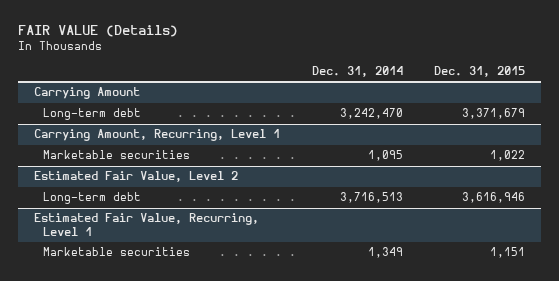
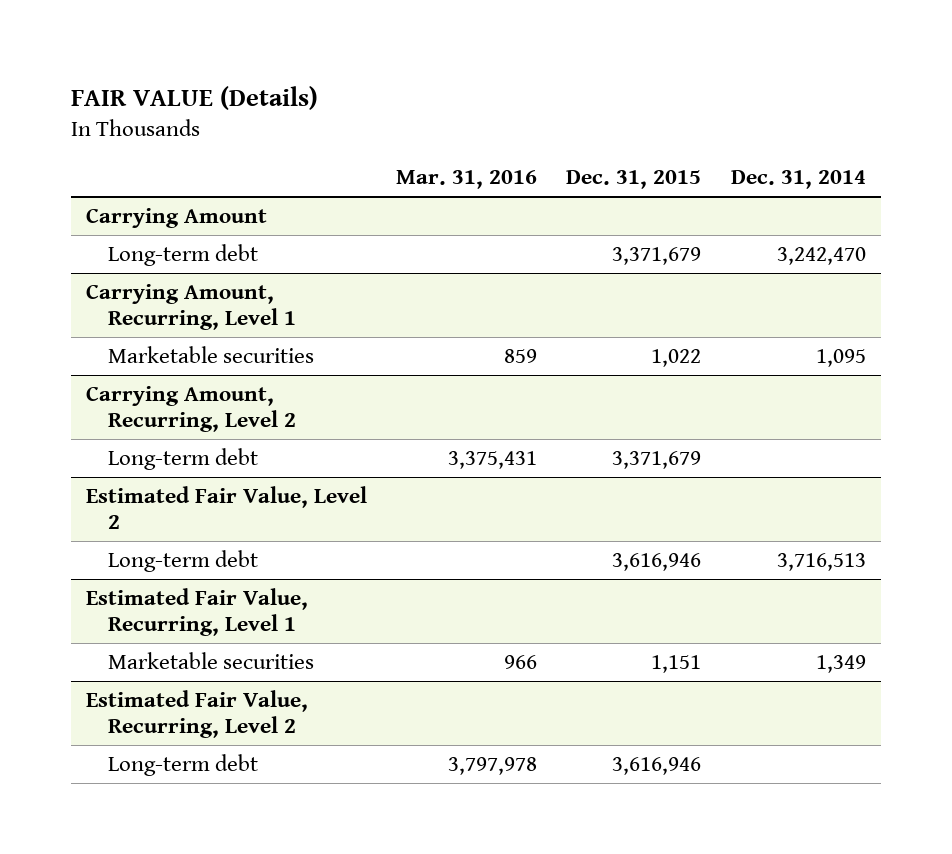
none -> [396,170,538,190] Mar. 31, 2016
none -> [85,386,297,432] Carrying Amount, Recurring, Level 2
none -> [108,448,259,471] Long-term debt
none -> [85,690,308,738] Estimated Fair Value, Recurring, Level 2
none -> [108,754,259,777] Long-term debt

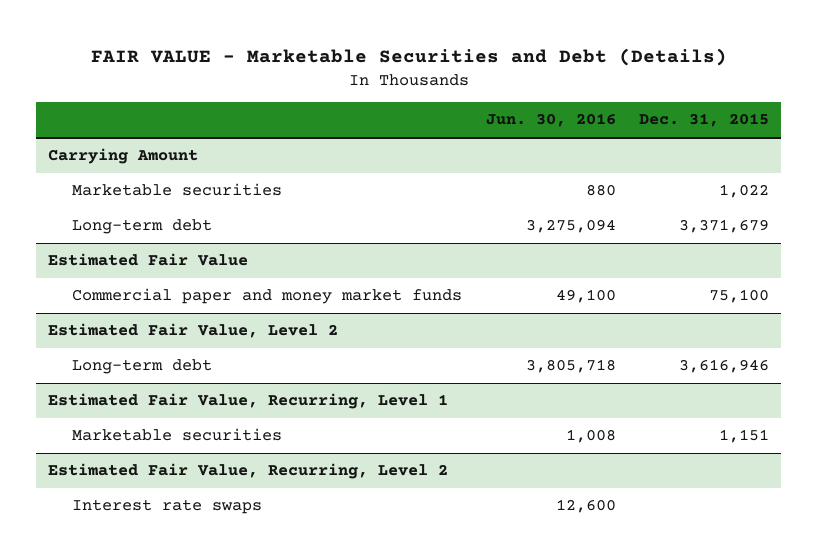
[70,85,318,110] FAIR VALUE (Details) -> [90,48,727,67] FAIR VALUE - Marketable Securities and Debt (Details)
[396,170,538,190] Mar. 31, 2016 -> none
[730,170,866,190] Dec. 31, 2014 -> none
none -> [485,113,616,128] Jun. 30, 2016
[108,244,259,267] Long-term debt -> none
[85,284,297,330] Carrying Amount, Recurring, Level 1 -> none
[85,386,297,432] Carrying Amount, Recurring, Level 2 -> none
none -> [47,253,248,267] Estimated Fair Value
none -> [72,288,463,305] Commercial paper and money market funds
[108,754,259,777] Long-term debt -> none
none -> [72,499,263,515] Interest rate swaps

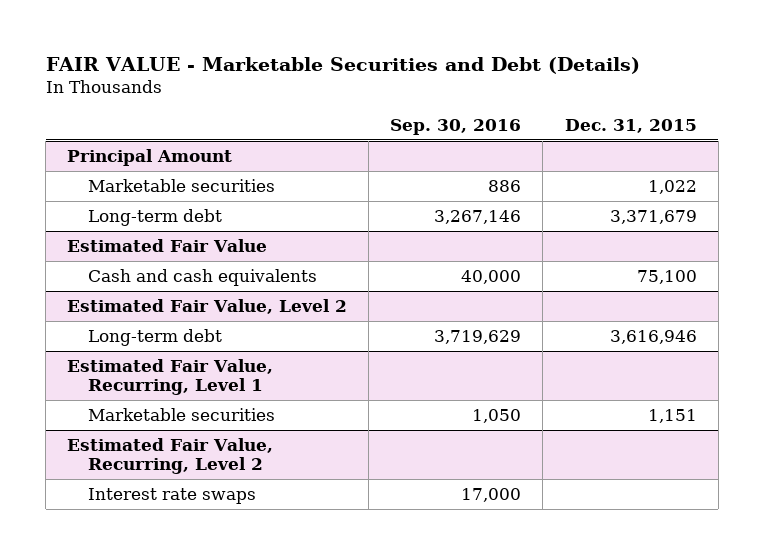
[485,113,616,128] Jun. 30, 2016 -> none
none -> [390,118,522,135] Sep. 30, 2016
[47,148,198,165] Carrying Amount -> [67,149,233,167] Principal Amount
[72,288,463,305] Commercial paper and money market funds -> [87,269,317,287] Cash and cash equivalents

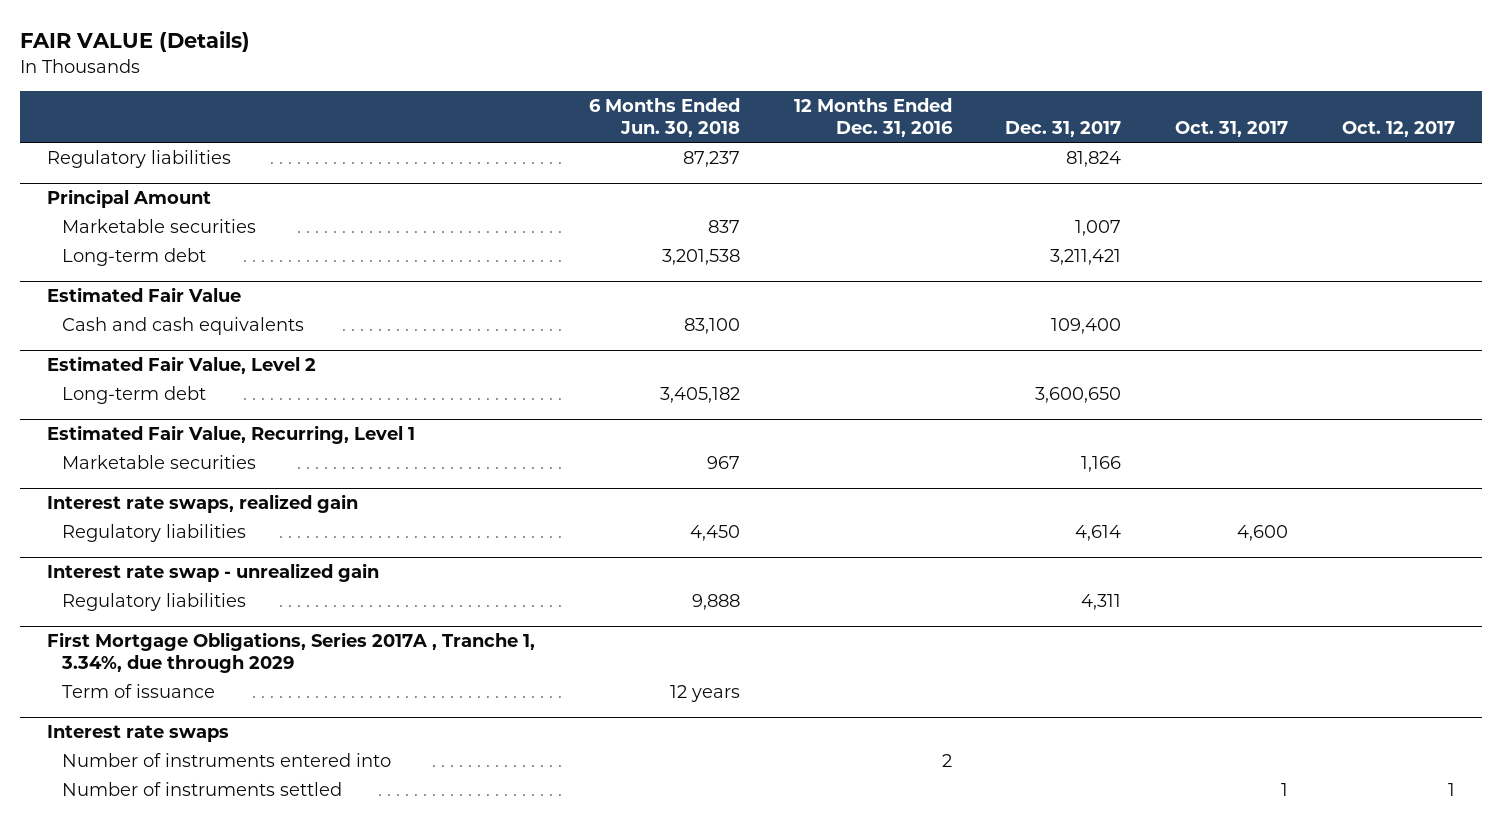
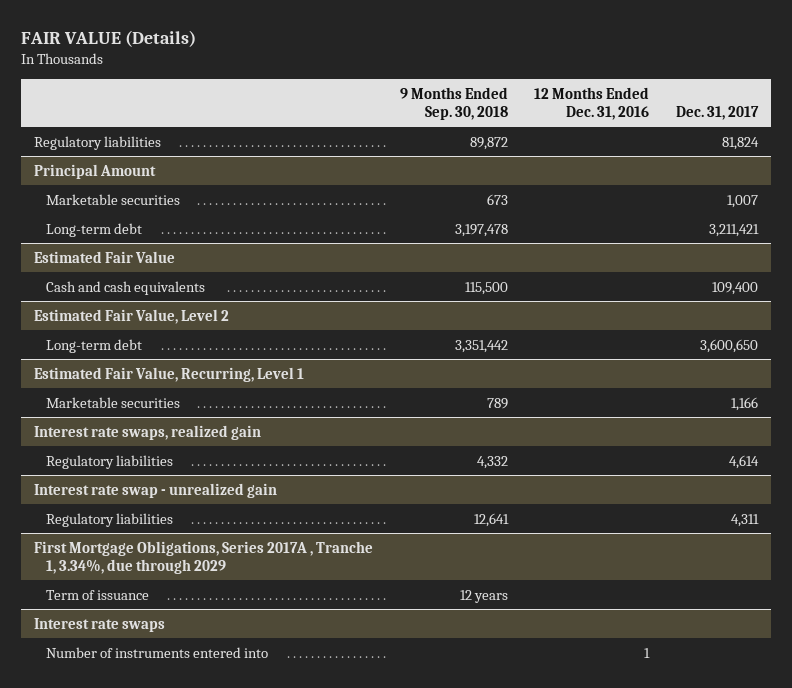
[588,97,740,138] 6 Months Ended Jun. 30, 2018 -> none
[1175,121,1289,138] Oct. 31, 2017 -> none
[1341,121,1455,138] Oct. 12, 2017 -> none
none -> [399,87,508,121] 9 Months Ended Sep. 30, 2018
[62,781,343,796] Number of instruments settled -> none
[941,753,952,767] 2 -> [644,647,651,658] 1

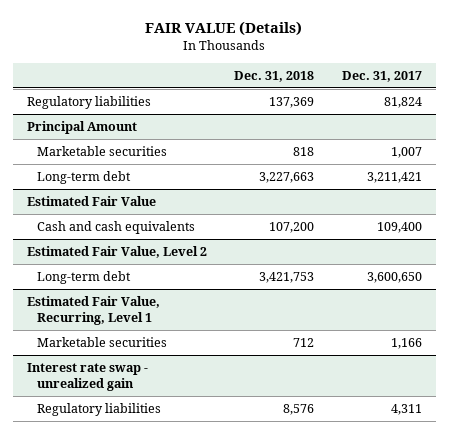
[399,87,508,121] 9 Months Ended Sep. 30, 2018 -> none
[534,87,650,121] 12 Months Ended Dec. 31, 2016 -> none
none -> [234,70,315,82] Dec. 31, 2018
[34,424,262,440] Interest rate swaps, realized gain -> none
[46,454,174,469] Regulatory liabilities -> none
[34,540,374,574] First Mortgage Obligations, Series 2017A , Tranche 1, 3.34%, due through 2029 -> none
[46,589,150,600] Term of issuance -> none
[34,617,166,632] Interest rate swaps -> none
[46,646,269,658] Number of instruments entered into -> none

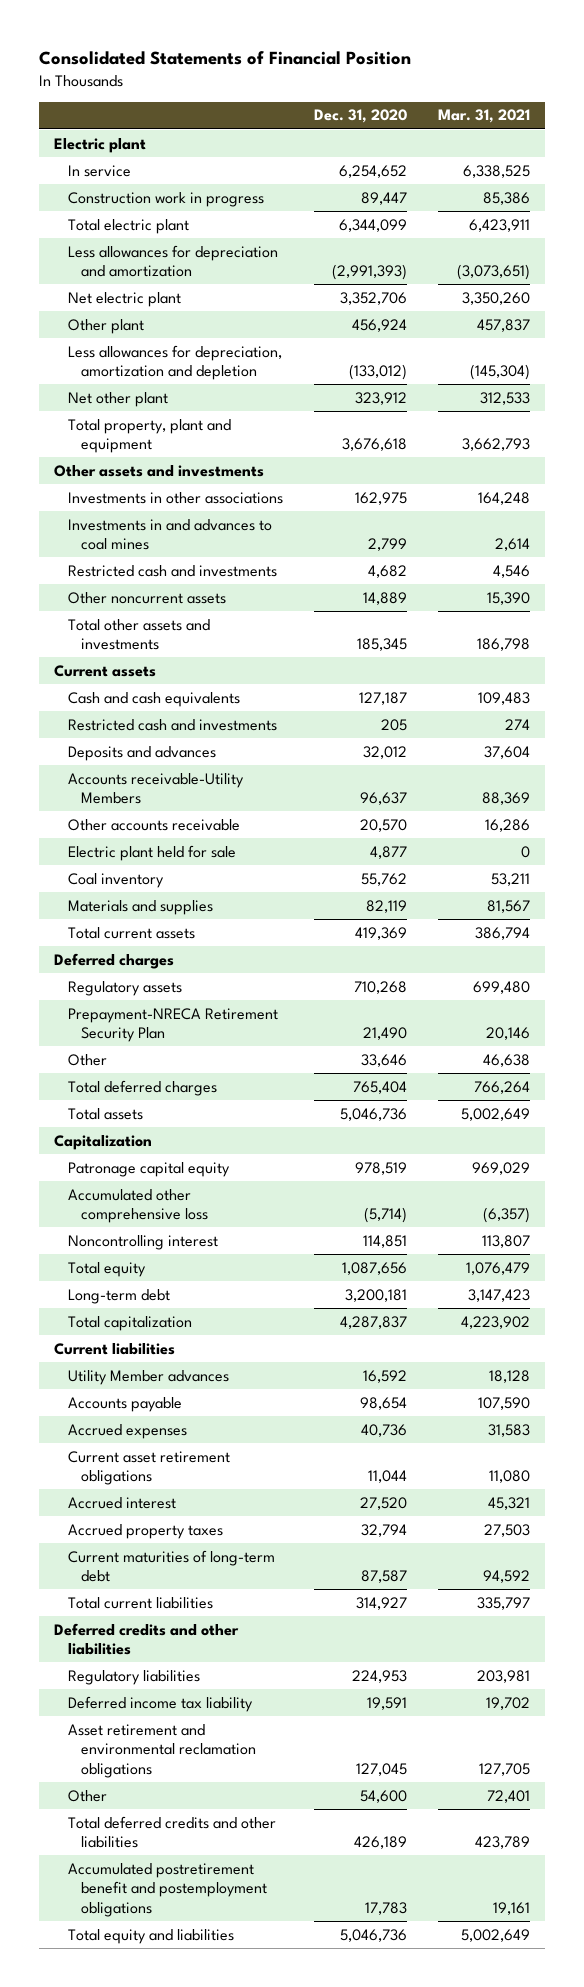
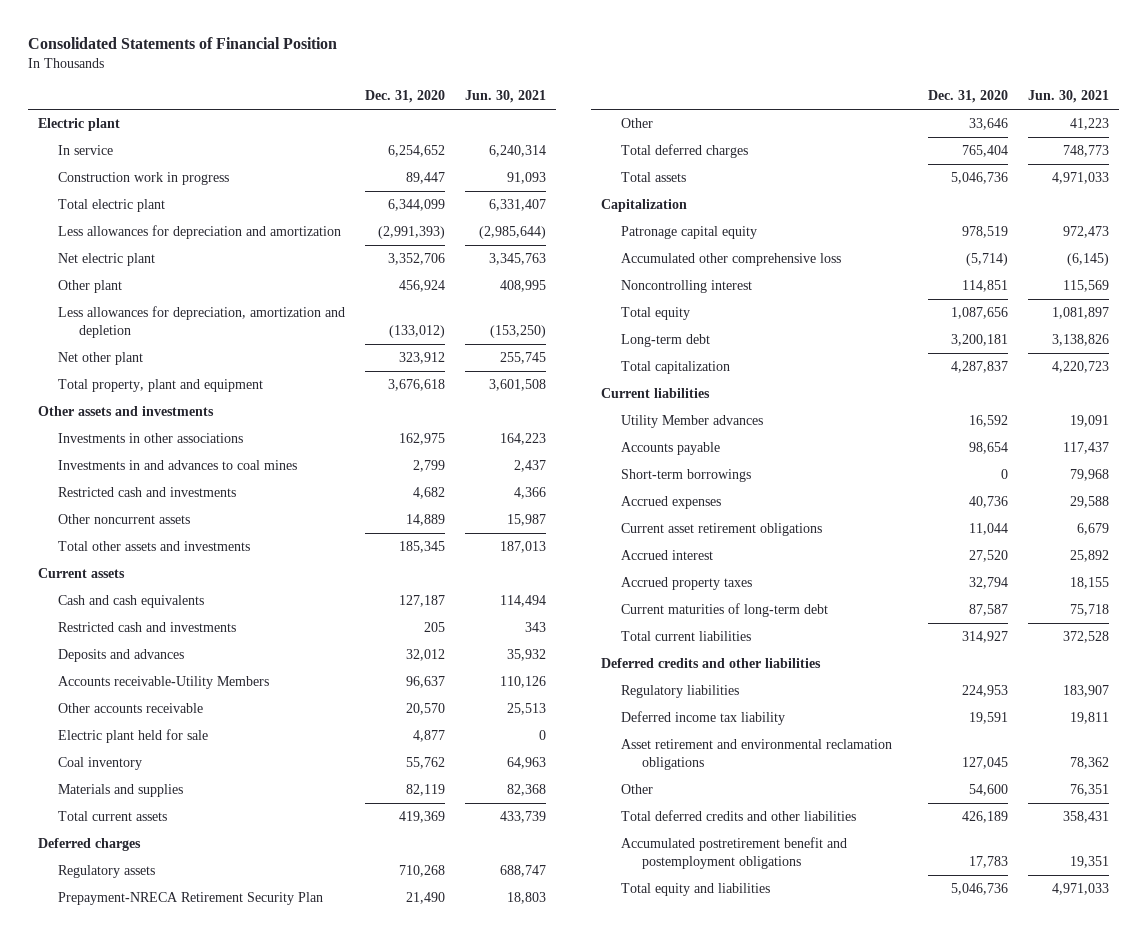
[437,109,530,124] Mar. 31, 2021 -> none
none -> [465,90,547,104] Jun. 30, 2021
none -> [621,468,752,482] Short-term borrowings

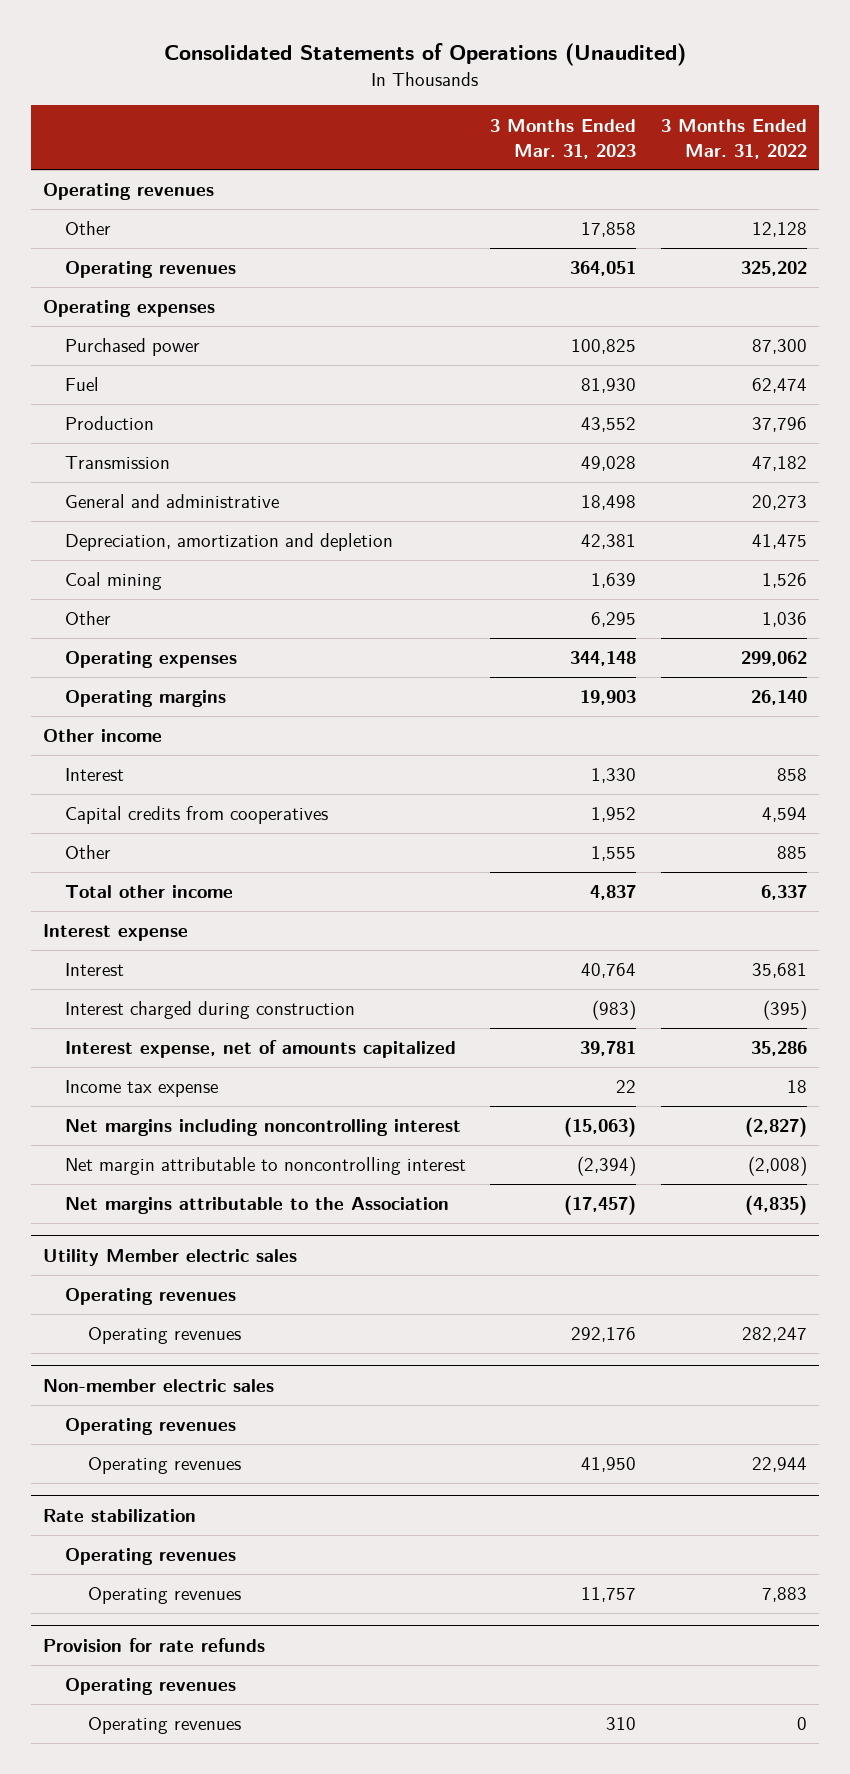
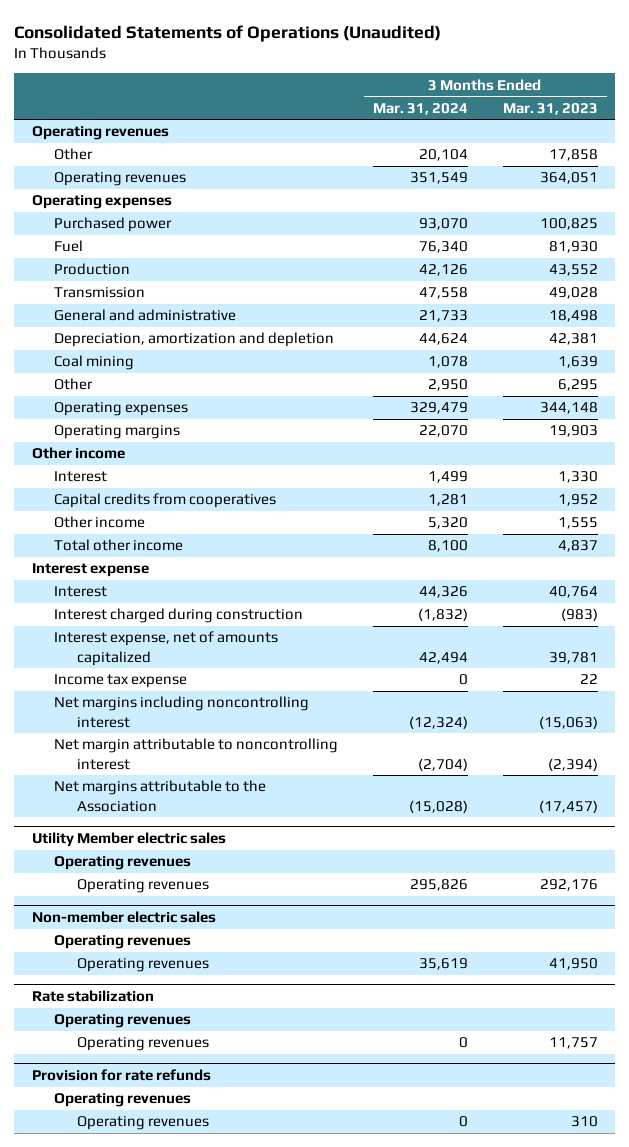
[660,118,807,159] 3 Months Ended Mar. 31, 2022 -> none
none -> [372,102,468,115] Mar. 31, 2024
[65,845,112,860] Other -> [54,516,146,529] Other income

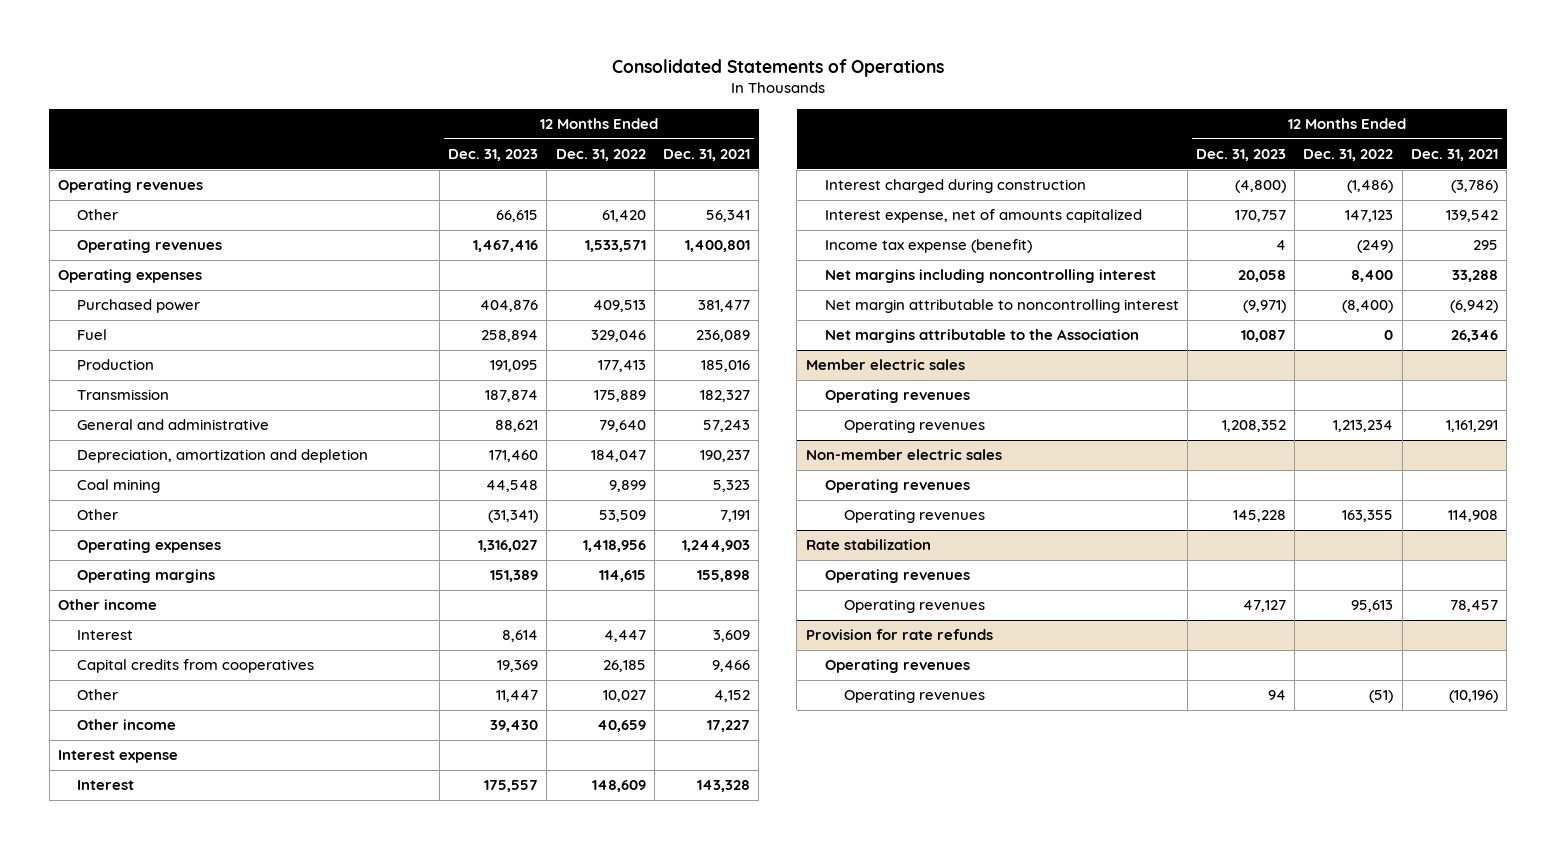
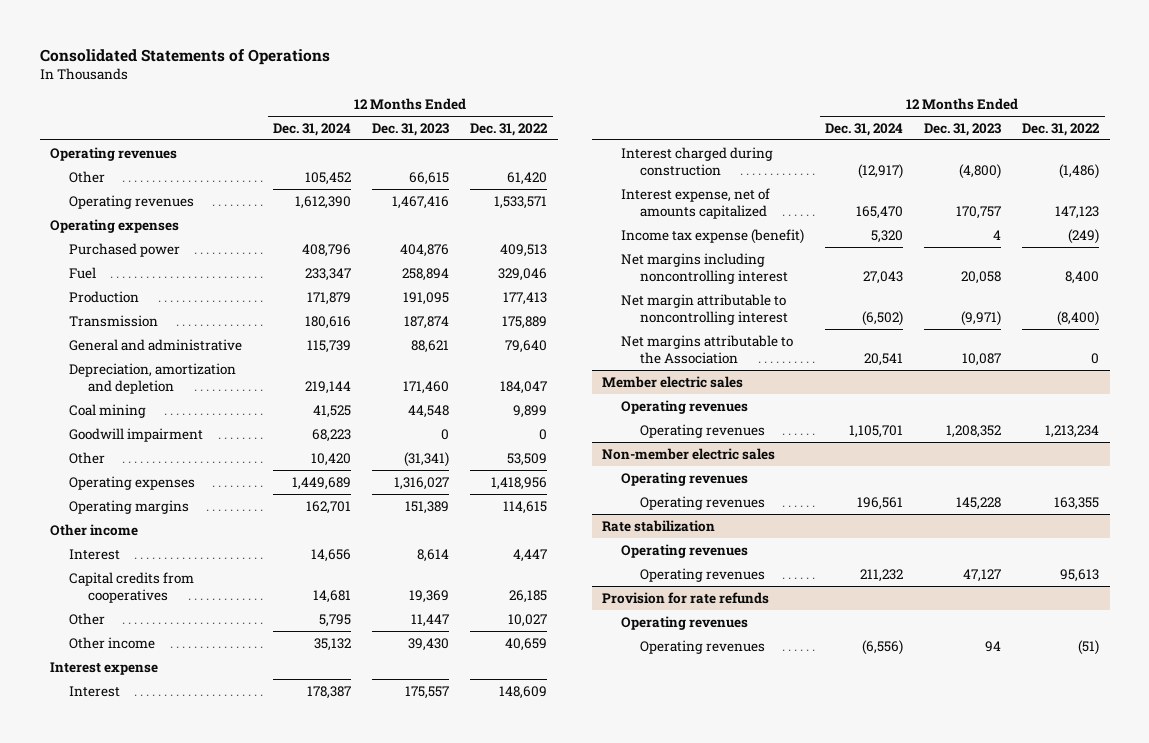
[663,148,751,161] Dec. 31, 2021 -> none
none -> [273,122,352,136] Dec. 31, 2024
none -> [69,427,204,442] Goodwill impairment

